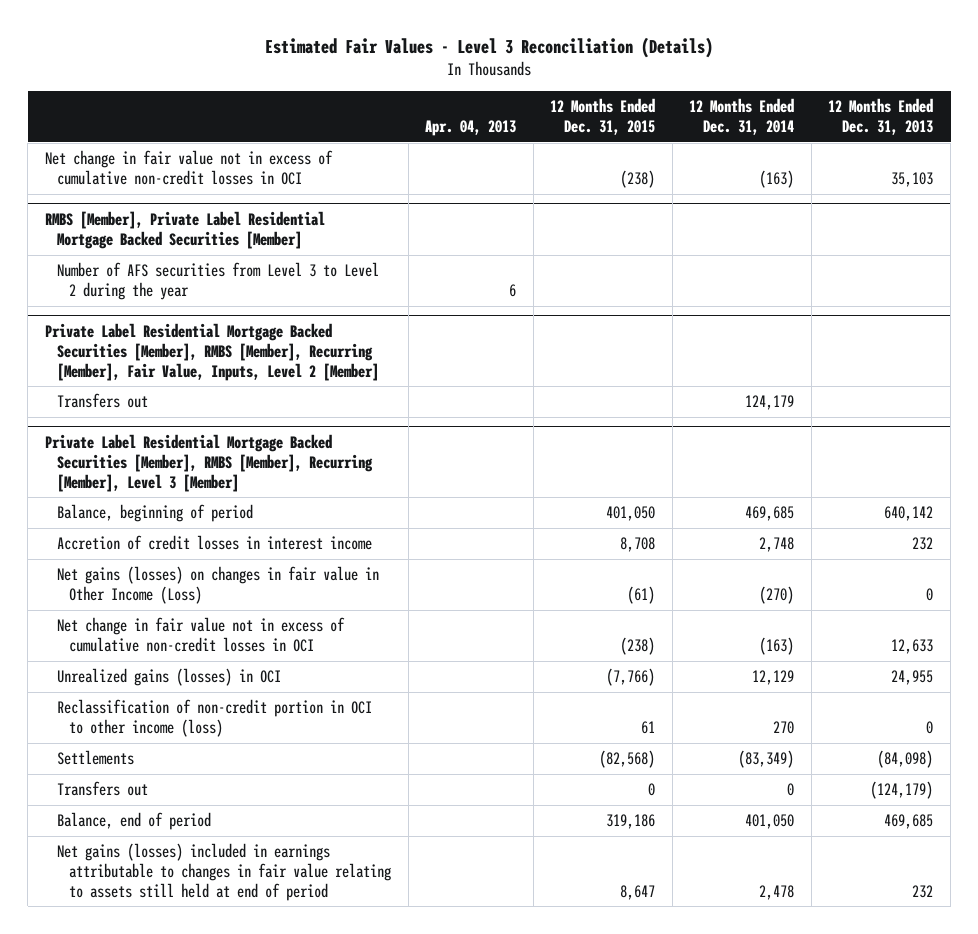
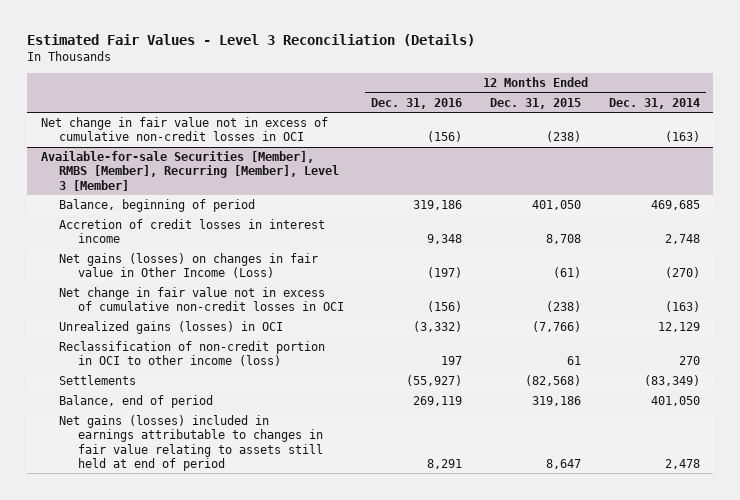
[425,119,517,136] Apr. 04, 2013 -> none
[828,98,934,135] 12 Months Ended Dec. 31, 2013 -> none
none -> [371,97,463,109] Dec. 31, 2016
[44,211,325,249] RMBS [Member], Private Label Residential Mortgage Backed Securities [Member] -> none
[56,262,379,300] Number of AFS securities from Level 3 to Level 2 during the year -> none
[44,323,379,381] Private Label Residential Mortgage Backed Securities [Member], RMBS [Member], Recurring [Member], Fair Value, Inputs, Level 2 [Member] -> none
[56,393,148,409] Transfers out -> none
[44,434,373,492] Private Label Residential Mortgage Backed Securities [Member], RMBS [Member], Recurring [Member], Level 3 [Member] -> none
none -> [40,151,340,191] Available-for-sale Securities [Member], RMBS [Member], Recurring [Member], Level 3 [Member]
[56,781,148,797] Transfers out -> none

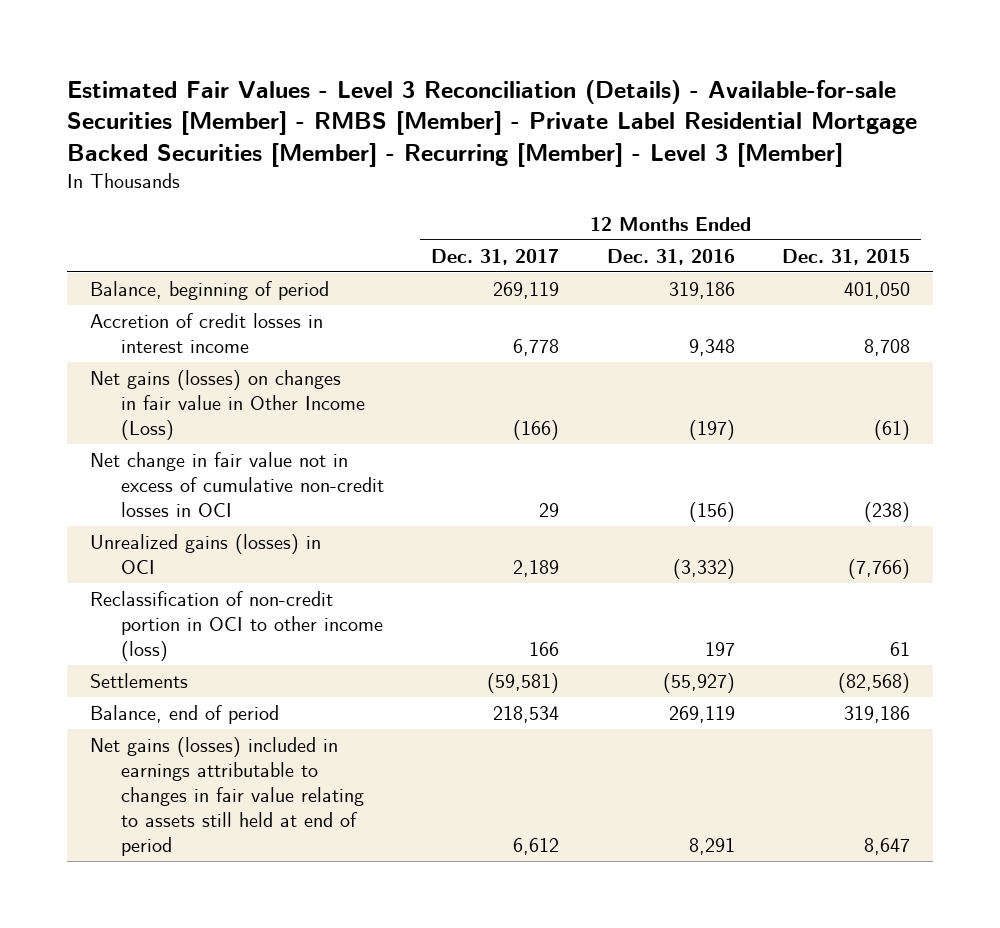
[27,34,476,47] Estimated Fair Values - Level 3 Reconciliation (Details) -> [66,79,917,167] Estimated Fair Values - Level 3 Reconciliation (Details) - Available-for-sale Securities [Member] - RMBS [Member] - Private Label Residential Mortgage Backed Securities [Member] - Recurring [Member] - Level 3 [Member]
[608,97,700,109] Dec. 31, 2014 -> none
none -> [431,248,560,265] Dec. 31, 2017
[40,117,328,142] Net change in fair value not in excess of cumulative non-credit losses in OCI -> none
[40,151,340,191] Available-for-sale Securities [Member], RMBS [Member], Recurring [Member], Level 3 [Member] -> none

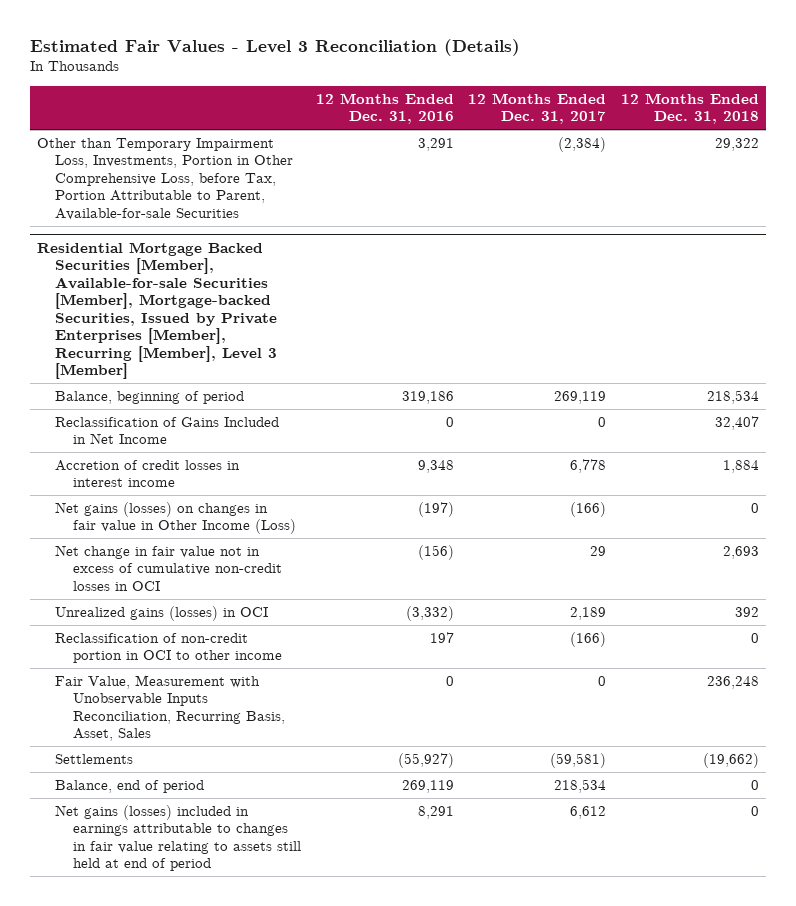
[66,79,917,167] Estimated Fair Values - Level 3 Reconciliation (Details) - Available-for-sale Securities [Member] - RMBS [Member] - Private Label Residential Mortgage Backed Securities [Member] - Recurring [Member] - Level 3 [Member] -> [30,39,521,57] Estimated Fair Values - Level 3 Reconciliation (Details)
[781,248,910,265] Dec. 31, 2015 -> none
none -> [620,92,759,125] 12 Months Ended Dec. 31, 2018
none -> [37,137,294,220] Other than Temporary Impairment Loss, Investments, Portion in Other Comprehensive Loss, before Tax, Portion Attributable to Parent, Available-for-sale Securities
none -> [37,241,278,380] Residential Mortgage Backed Securities [Member], Available-for-sale Securities [Member], Mortgage-backed Securities, Issued by Private Enterprises [Member], Recurring [Member], Level 3 [Member]
none -> [55,416,280,445] Reclassification of Gains Included in Net Income
[90,590,384,662] Reclassification of non-credit portion in OCI to other income (loss) -> [55,632,283,664] Reclassification of non-credit portion in OCI to other income
[529,642,560,657] 166 -> [570,631,607,647] (166)
none -> [55,674,286,742] Fair Value, Measurement with Unobservable Inputs Reconciliation, Recurring Basis, Asset, Sales

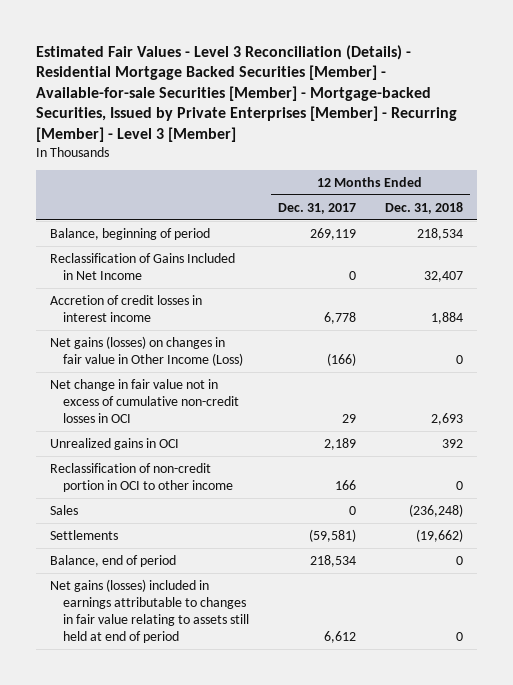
[30,39,521,57] Estimated Fair Values - Level 3 Reconciliation (Details) -> [35,44,457,143] Estimated Fair Values - Level 3 Reconciliation (Details) - Residential Mortgage Backed Securities [Member] - Available-for-sale Securities [Member] - Mortgage-backed Securities, Issued by Private Enterprises [Member] - Recurring [Member] - Level 3 [Member]
[315,92,454,125] 12 Months Ended Dec. 31, 2016 -> none
[37,137,294,220] Other than Temporary Impairment Loss, Investments, Portion in Other Comprehensive Loss, before Tax, Portion Attributable to Parent, Available-for-sale Securities -> none
[37,241,278,380] Residential Mortgage Backed Securities [Member], Available-for-sale Securities [Member], Mortgage-backed Securities, Issued by Private Enterprises [Member], Recurring [Member], Level 3 [Member] -> none
[55,674,286,742] Fair Value, Measurement with Unobservable Inputs Reconciliation, Recurring Basis, Asset, Sales -> none
[55,605,269,621] Unrealized gains (losses) in OCI -> [50,437,180,450] Unrealized gains in OCI
[570,631,607,647] (166) -> [334,479,356,490] 166
none -> [50,504,79,515] Sales

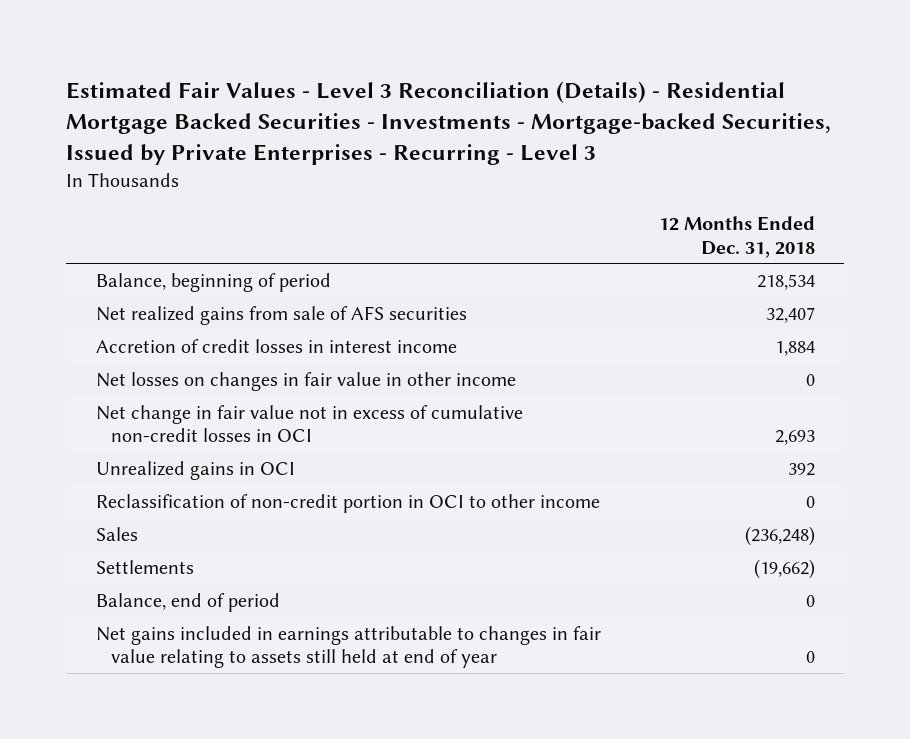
[35,44,457,143] Estimated Fair Values - Level 3 Reconciliation (Details) - Residential Mortgage Backed Securities [Member] - Available-for-sale Securities [Member] - Mortgage-backed Securities, Issued by Private Enterprises [Member] - Recurring [Member] - Level 3 [Member] -> [66,80,832,165] Estimated Fair Values - Level 3 Reconciliation (Details) - Residential Mortgage Backed Securities - Investments - Mortgage-backed Securities, Issued by Private Enterprises - Recurring - Level 3
[277,202,356,214] Dec. 31, 2017 -> none
[50,252,236,280] Reclassification of Gains Included in Net Income -> [95,305,467,325] Net realized gains from sale of AFS securities
[50,335,243,366] Net gains (losses) on changes in fair value in Other Income (Loss) -> [95,371,516,391] Net losses on changes in fair value in other income
[50,578,249,643] Net gains (losses) included in earnings attributable to changes in fair value relating to assets still held at end of period -> [95,625,601,669] Net gains included in earnings attributable to changes in fair value relating to assets still held at end of year

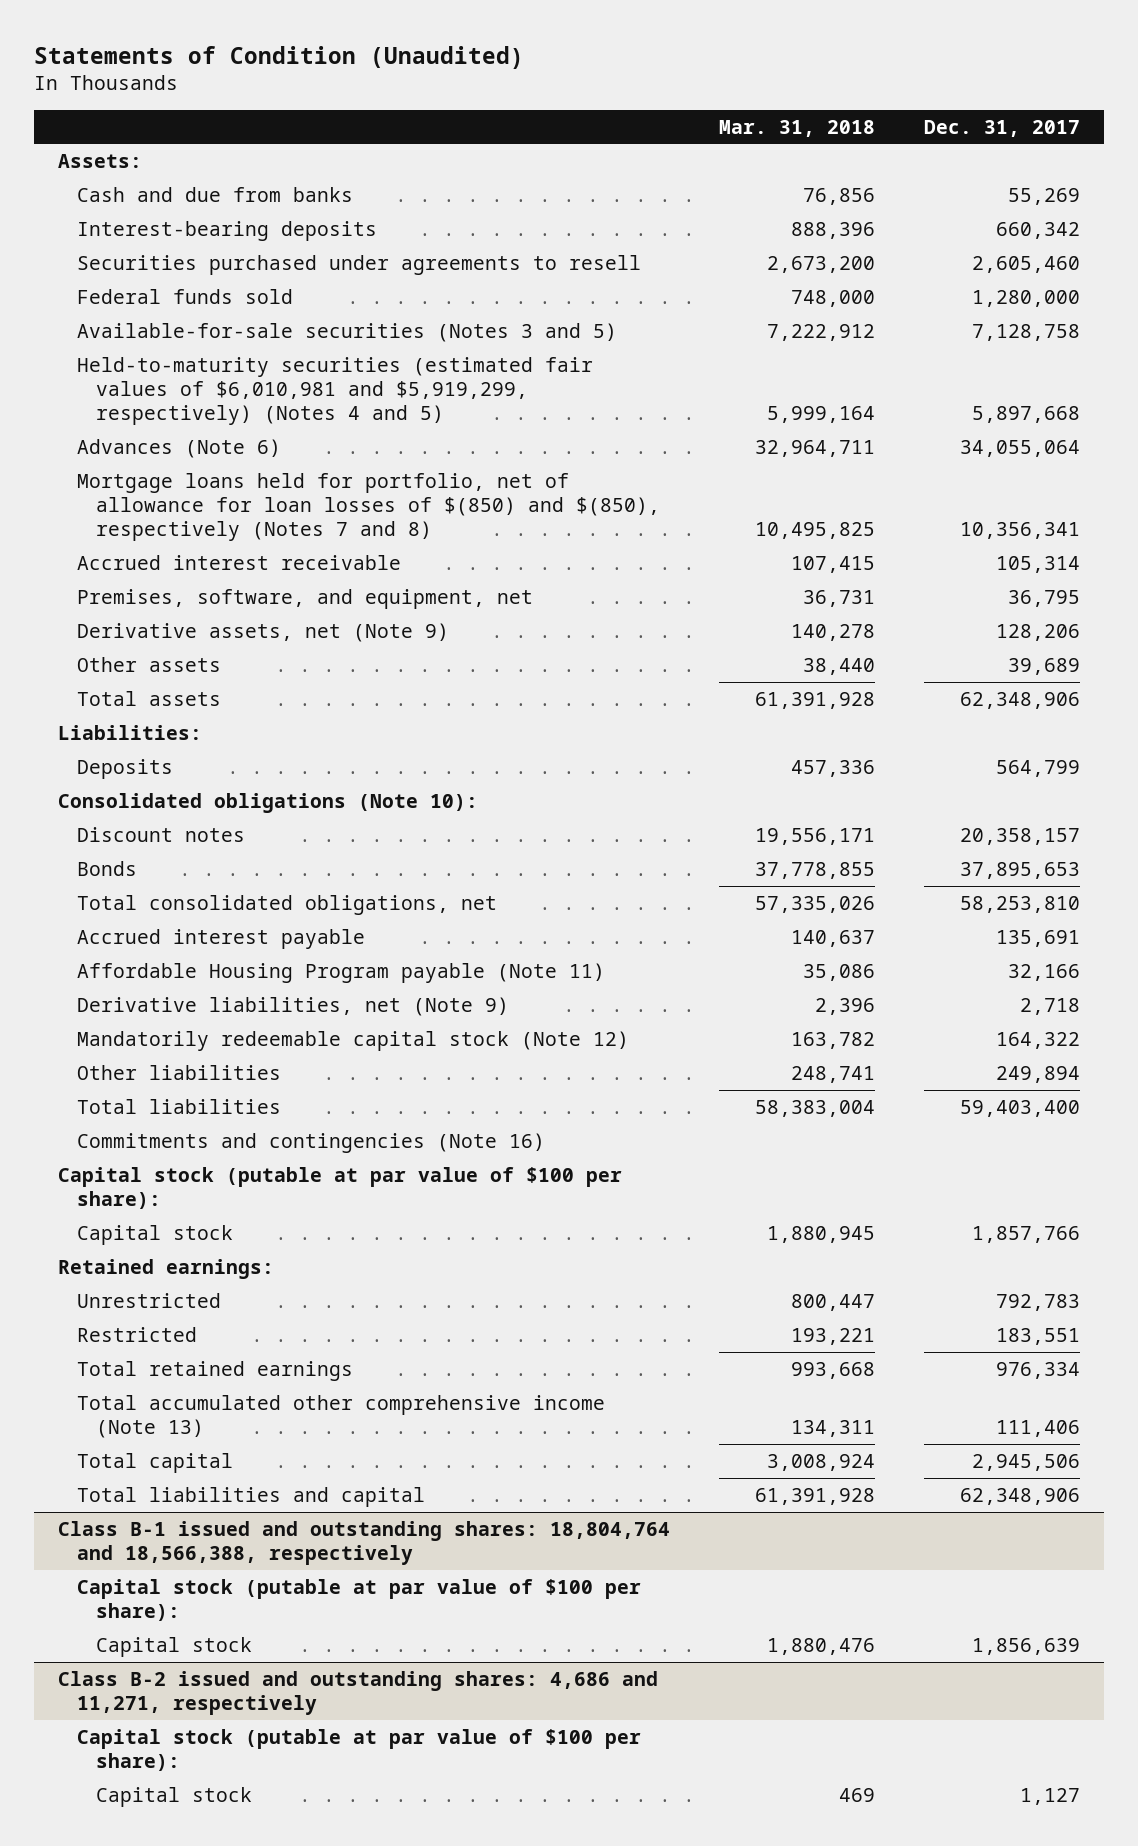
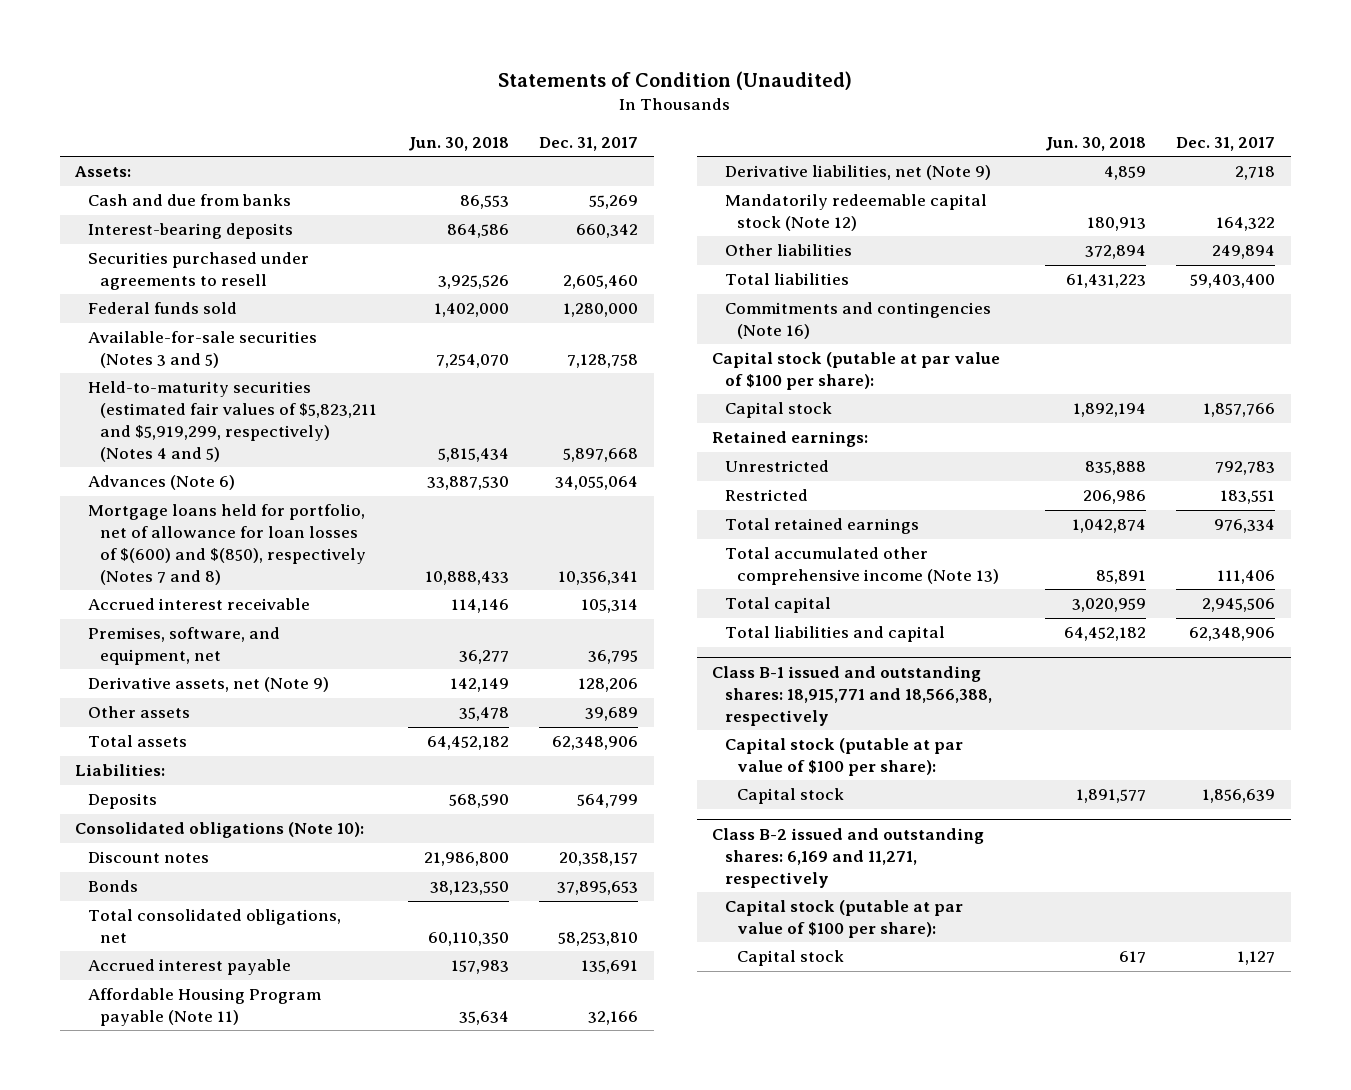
[718,119,875,137] Mar. 31, 2018 -> none
none -> [407,136,509,151] Jun. 30, 2018
[76,356,593,425] Held-to-maturity securities (estimated fair values of $6,010,981 and $5,919,299, respectively) (Notes 4 and 5) -> [87,381,378,462] Held-to-maturity securities (estimated fair values of $5,823,211 and $5,919,299, respectively) (Notes 4 and 5)
[76,472,660,541] Mortgage loans held for portfolio, net of allowance for loan losses of $(850) and $(850), respectively (Notes 7 and 8) -> [87,504,367,585] Mortgage loans held for portfolio, net of allowance for loan losses of $(600) and $(850), respectively (Notes 7 and 8)
[58,1520,671,1565] Class B-1 issued and outstanding shares: 18,804,764 and 18,566,388, respectively -> [712,666,992,726] Class B-1 issued and outstanding shares: 18,915,771 and 18,566,388, respectively
[58,1670,659,1715] Class B-2 issued and outstanding shares: 4,686 and 11,271, respectively -> [712,828,985,888] Class B-2 issued and outstanding shares: 6,169 and 11,271, respectively

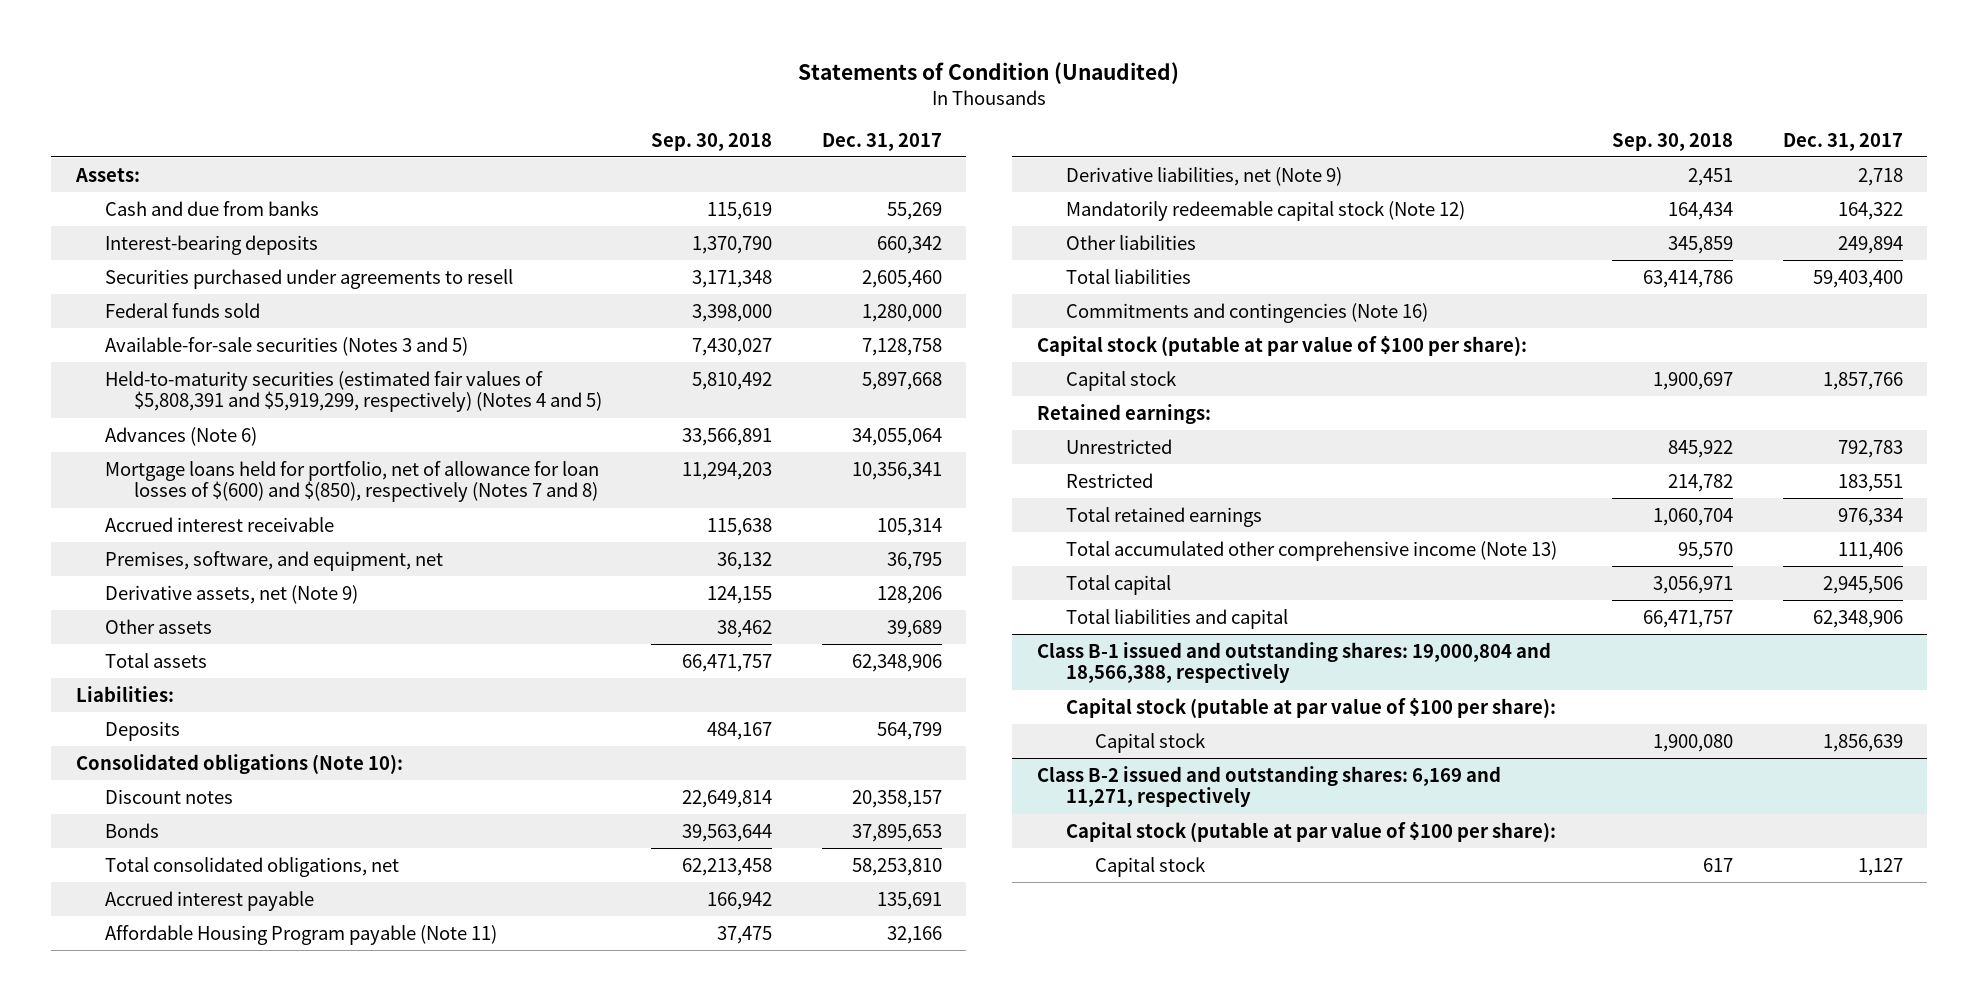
[407,136,509,151] Jun. 30, 2018 -> none
none -> [651,132,773,151] Sep. 30, 2018
[87,381,378,462] Held-to-maturity securities (estimated fair values of $5,823,211 and $5,919,299, respectively) (Notes 4 and 5) -> [104,370,603,413] Held-to-maturity securities (estimated fair values of $5,808,391 and $5,919,299, respectively) (Notes 4 and 5)
[712,666,992,726] Class B-1 issued and outstanding shares: 18,915,771 and 18,566,388, respectively -> [1036,641,1551,684] Class B-1 issued and outstanding shares: 19,000,804 and 18,566,388, respectively

